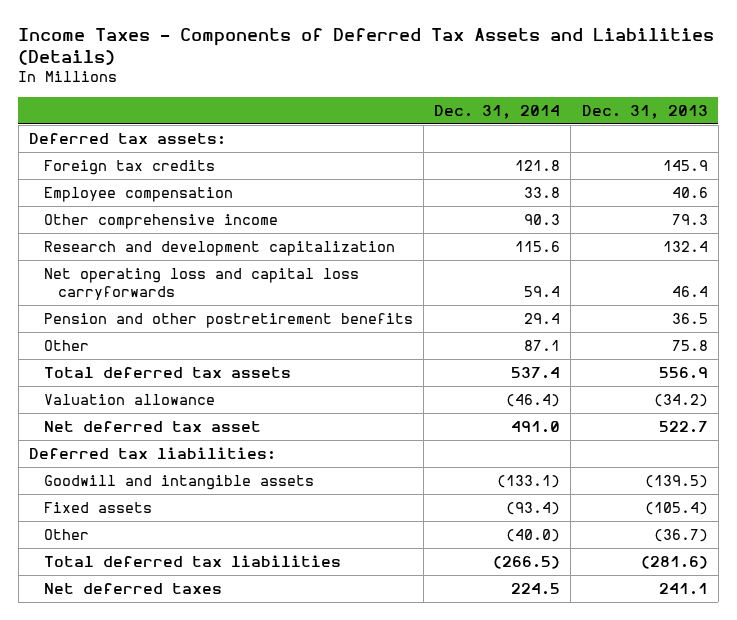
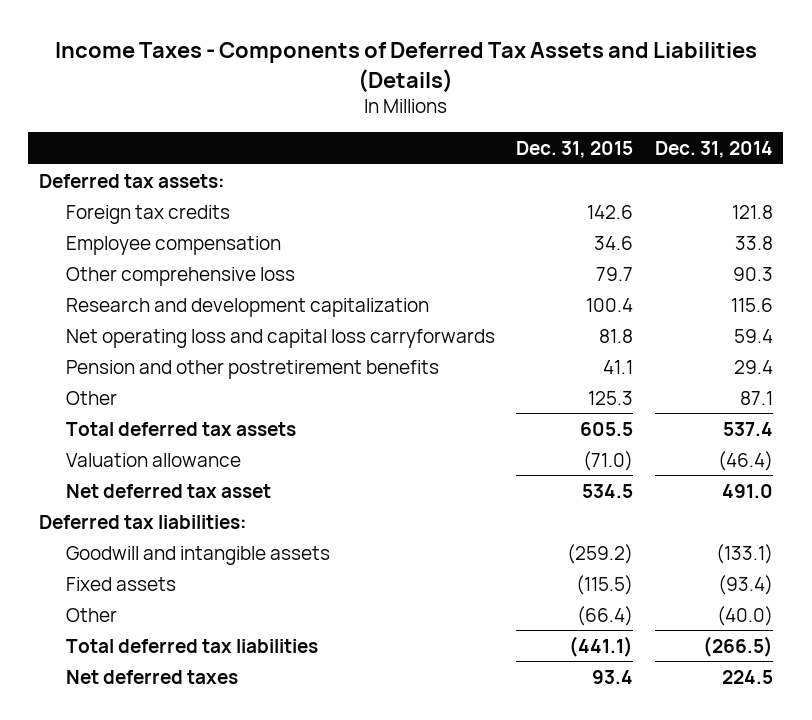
[581,104,708,119] Dec. 31, 2013 -> none
none -> [516,140,634,158] Dec. 31, 2015
[43,213,278,229] Other comprehensive income -> [65,266,295,286] Other comprehensive loss

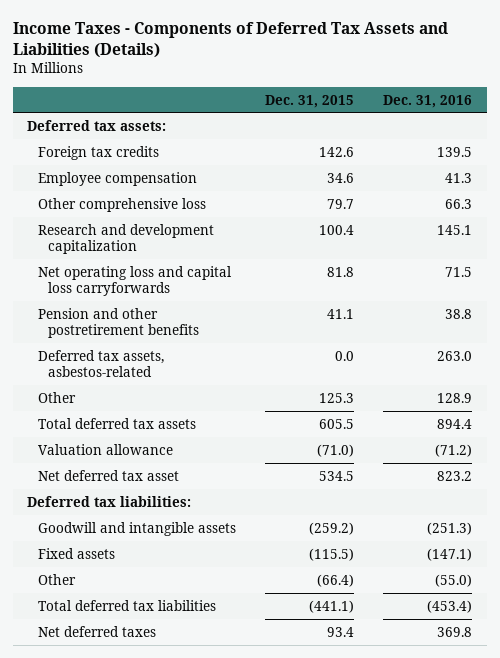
[654,140,773,158] Dec. 31, 2014 -> none
none -> [383,94,473,108] Dec. 31, 2016
none -> [37,349,164,377] Deferred tax assets, asbestos-related

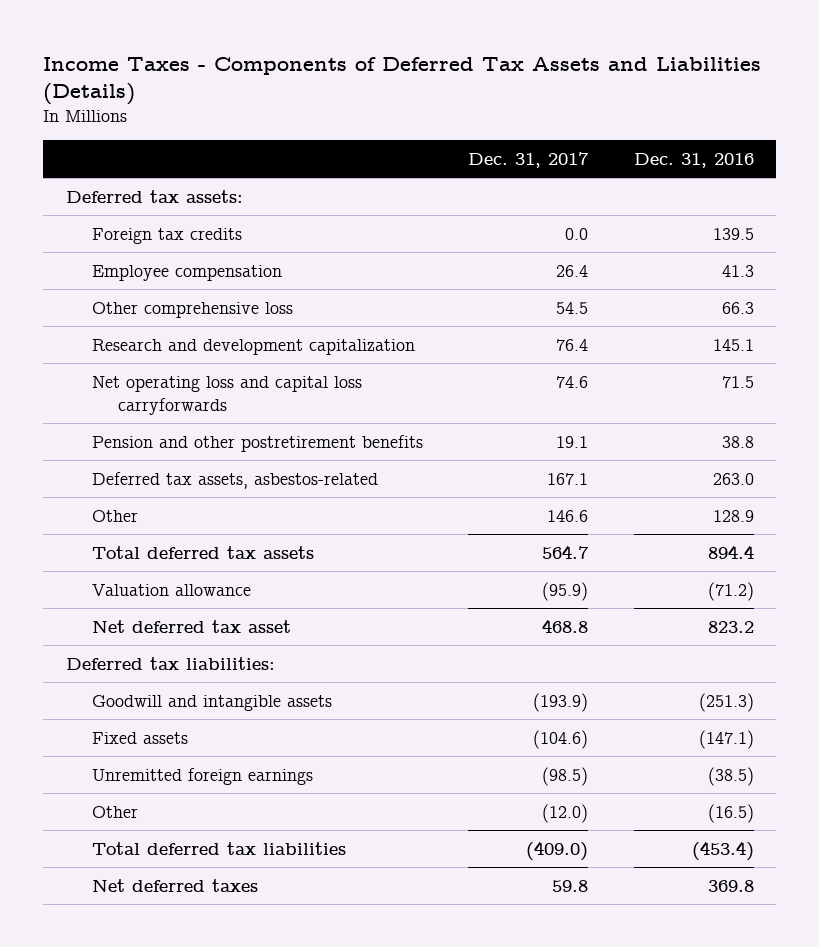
[265,94,355,108] Dec. 31, 2015 -> none
none -> [468,151,590,168] Dec. 31, 2017
none -> [91,767,313,785] Unremitted foreign earnings
[435,573,473,587] (55.0) -> [707,803,754,823] (16.5)

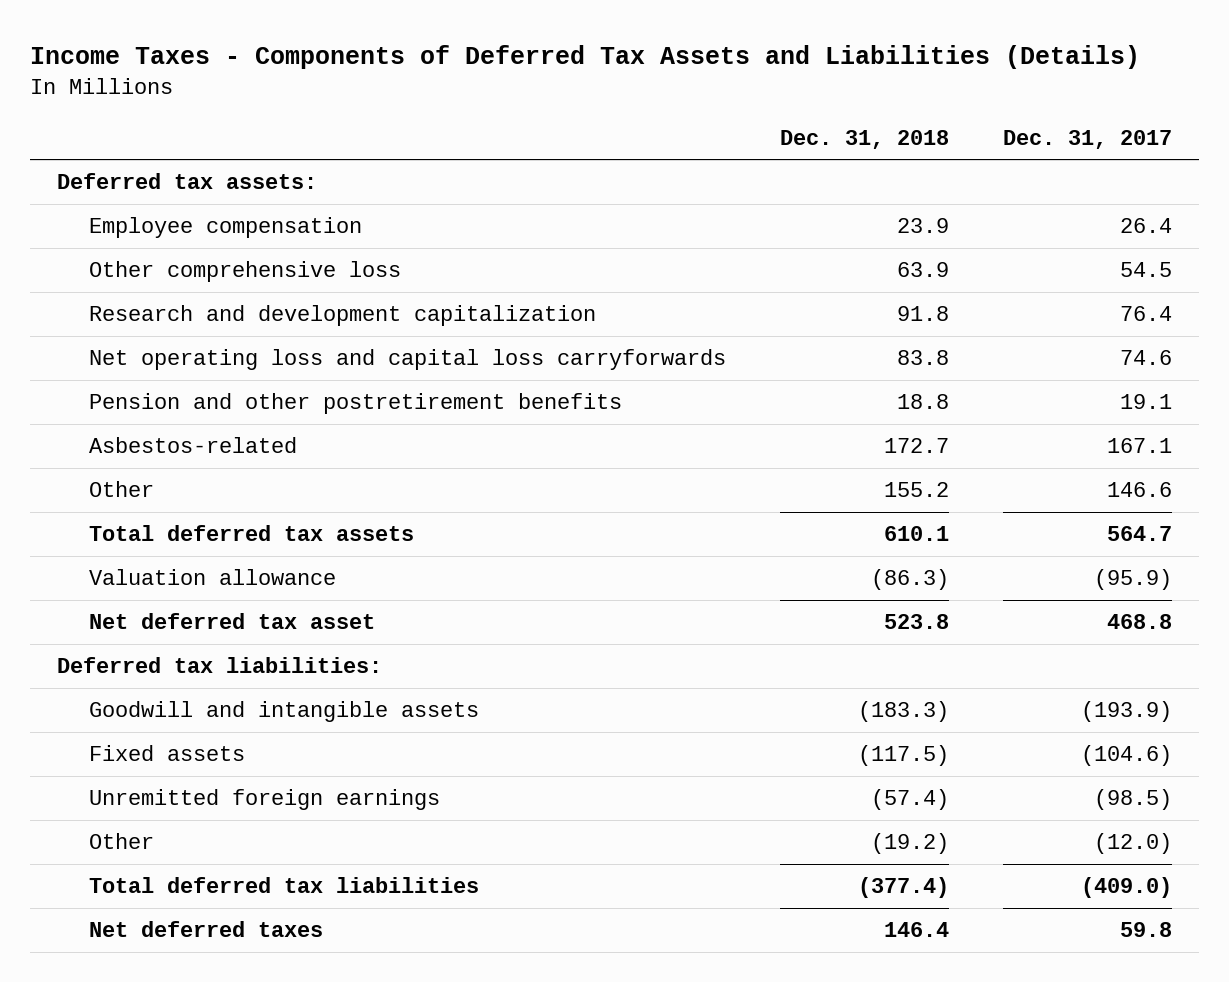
[633,152,754,168] Dec. 31, 2016 -> none
none -> [779,129,949,149] Dec. 31, 2018
[91,227,242,244] Foreign tax credits -> none
[91,471,378,489] Deferred tax assets, asbestos-related -> [88,437,297,454] Asbestos-related

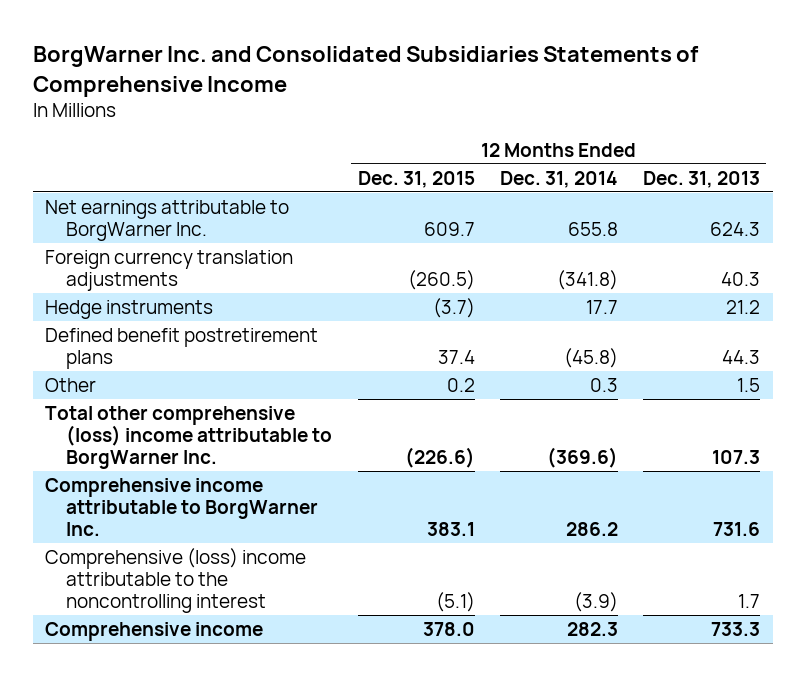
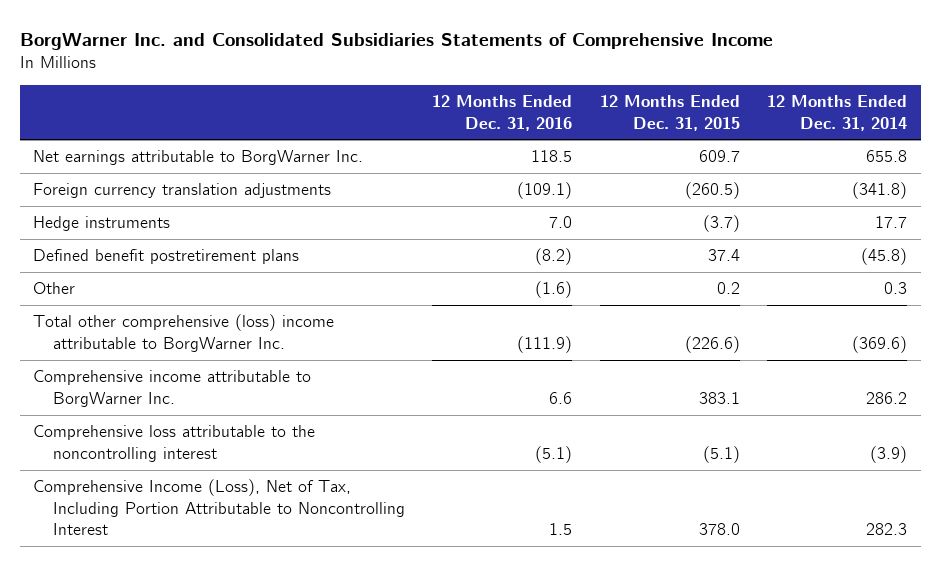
[643,170,761,188] Dec. 31, 2013 -> none
none -> [432,95,573,131] 12 Months Ended Dec. 31, 2016
[45,547,307,614] Comprehensive (loss) income attributable to the noncontrolling interest -> [33,425,316,462] Comprehensive loss attributable to the noncontrolling interest
[45,621,264,641] Comprehensive income -> [33,479,405,536] Comprehensive Income (Loss), Net of Tax, Including Portion Attributable to Noncontrolling Interest

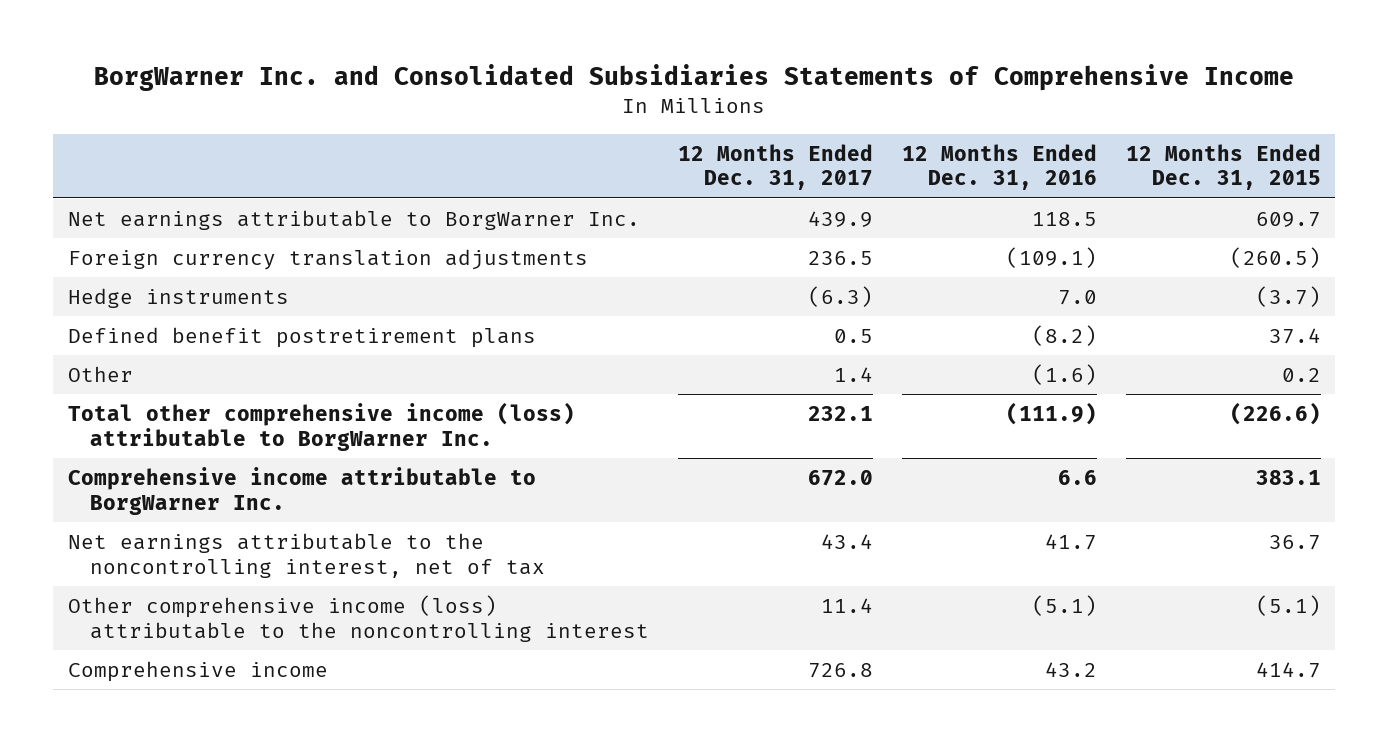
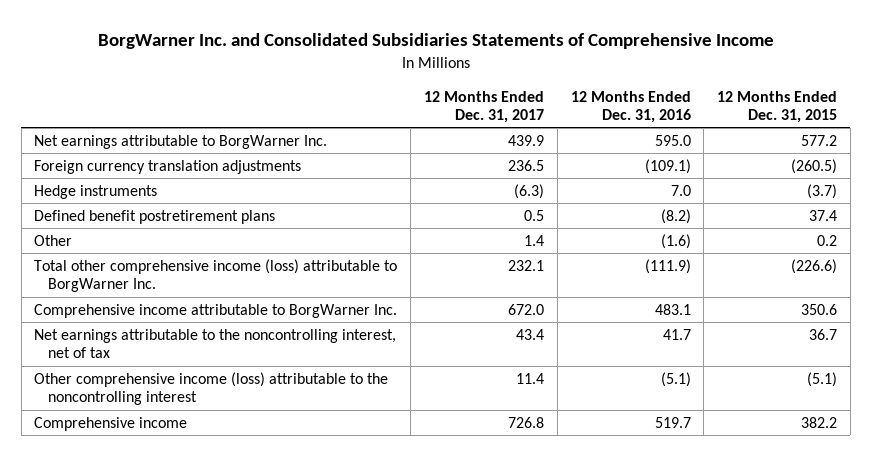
[1031,211,1097,226] 118.5 -> [654,134,691,146] 595.0
[1255,211,1321,227] 609.7 -> [801,134,838,146] 577.2
[1057,469,1097,485] 6.6 -> [654,303,691,315] 483.1
[1255,469,1321,485] 383.1 -> [801,303,838,315] 350.6
[1044,661,1097,677] 43.2 -> [654,416,691,428] 519.7
[1255,661,1321,678] 414.7 -> [801,416,838,428] 382.2

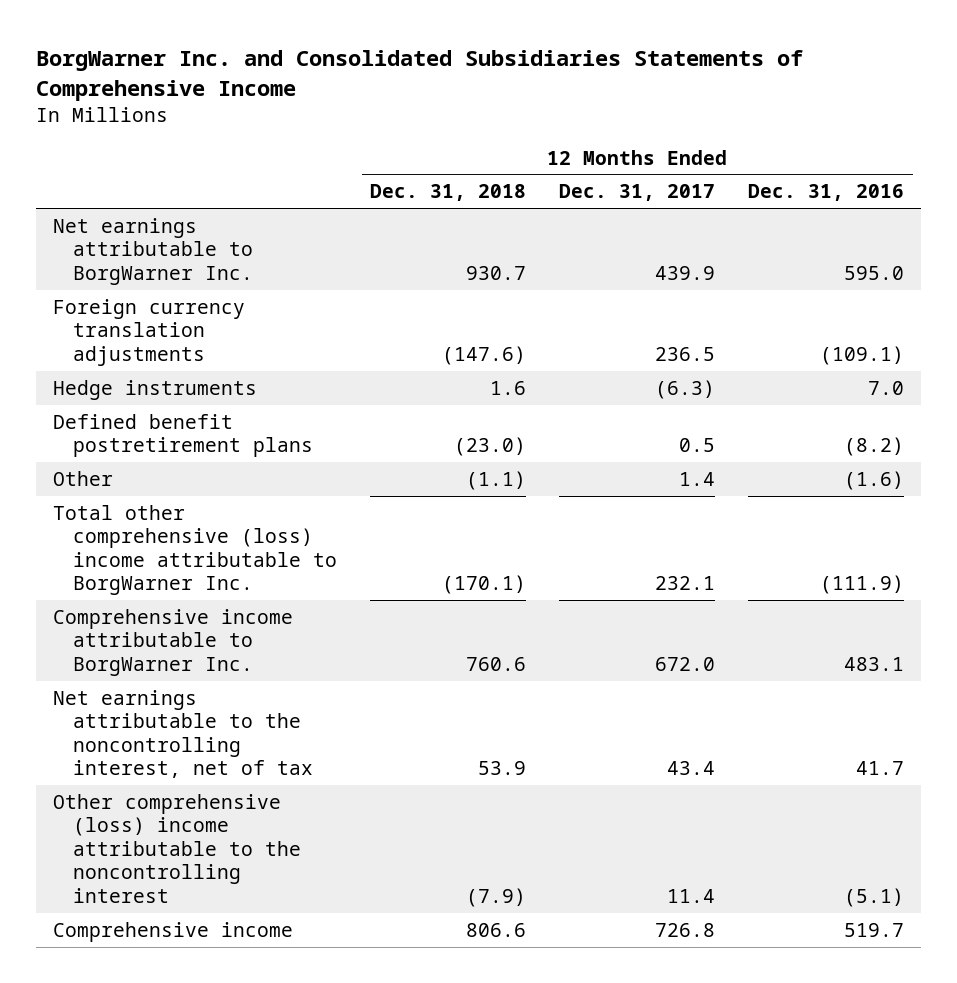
[717,90,838,124] 12 Months Ended Dec. 31, 2015 -> none
none -> [369,184,526,202] Dec. 31, 2018
[34,258,398,293] Total other comprehensive income (loss) attributable to BorgWarner Inc. -> [52,504,337,596] Total other comprehensive (loss) income attributable to BorgWarner Inc.
[34,371,389,406] Other comprehensive income (loss) attributable to the noncontrolling interest -> [52,793,301,903] Other comprehensive (loss) income attributable to the noncontrolling interest

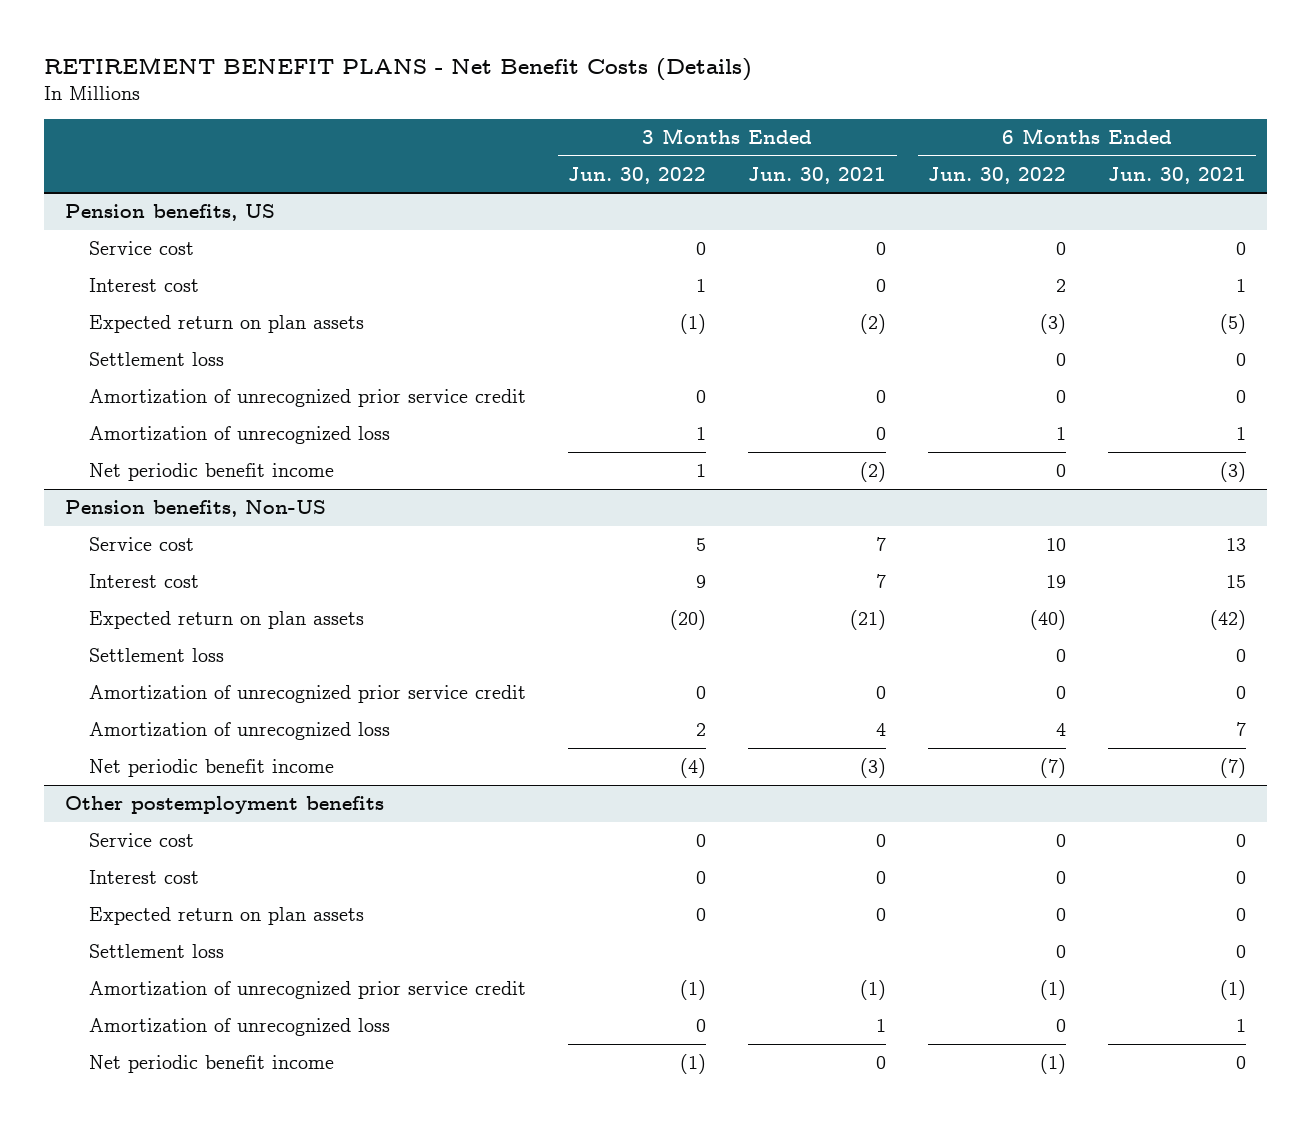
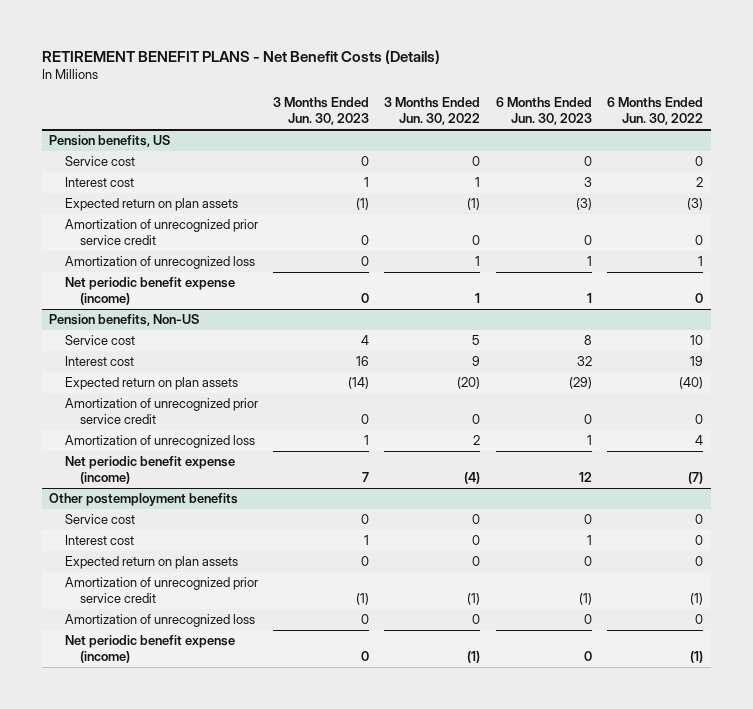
[748,166,887,184] Jun. 30, 2021 -> none
[1107,166,1246,184] Jun. 30, 2021 -> none
none -> [272,97,369,126] 3 Months Ended Jun. 30, 2023
none -> [495,97,592,126] 6 Months Ended Jun. 30, 2023
[89,351,225,366] Settlement loss -> none
[89,462,335,481] Net periodic benefit income -> [64,277,235,306] Net periodic benefit expense (income)
[89,647,225,662] Settlement loss -> none
[89,758,335,777] Net periodic benefit income -> [64,456,235,485] Net periodic benefit expense (income)
[89,943,225,958] Settlement loss -> none
[89,1054,335,1073] Net periodic benefit income -> [64,635,235,664] Net periodic benefit expense (income)

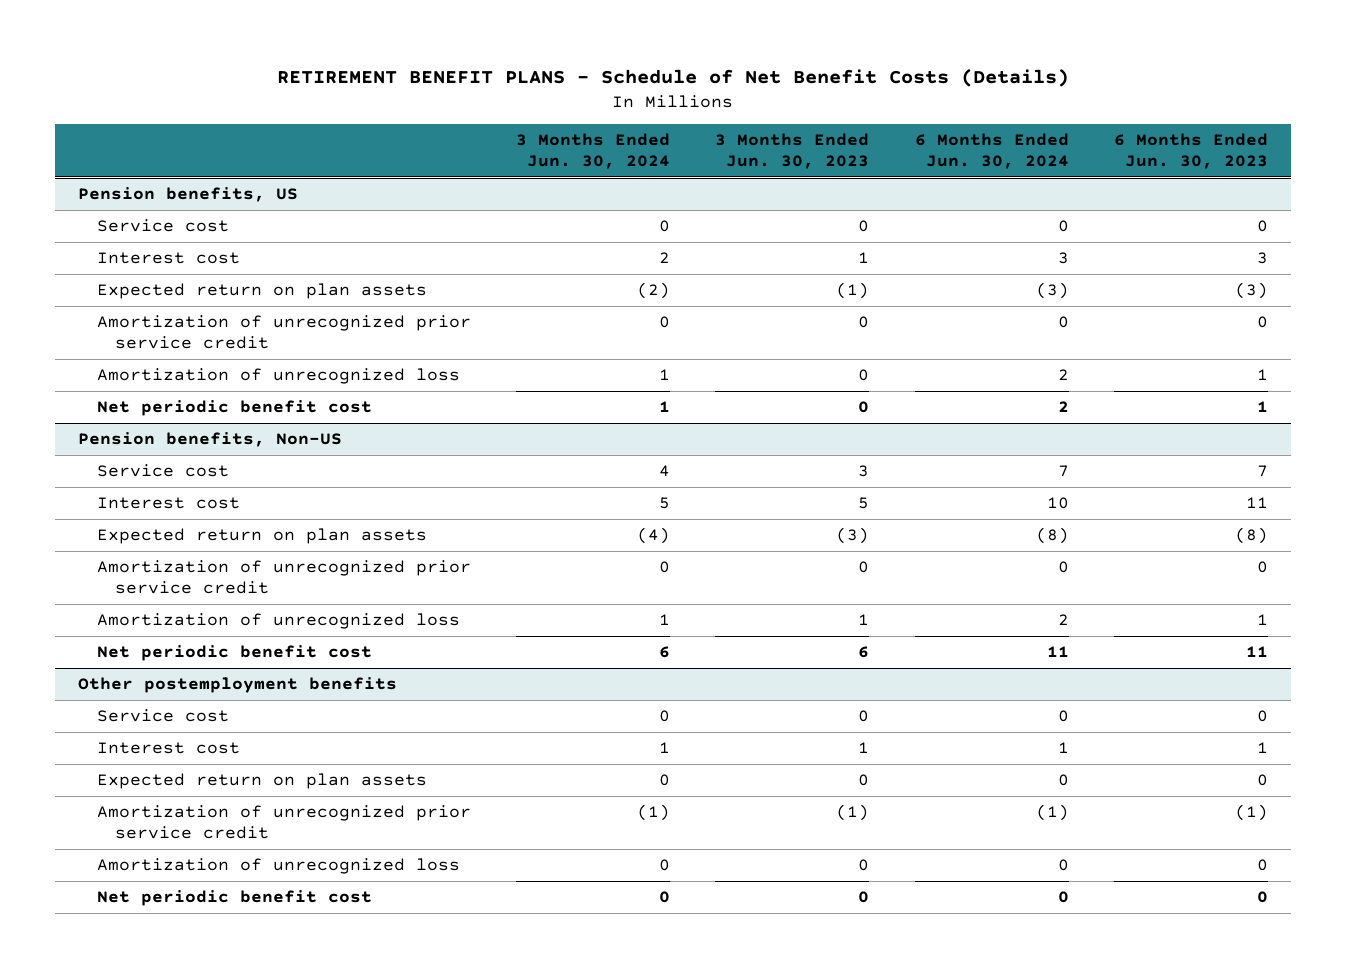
[41,49,440,64] RETIREMENT BENEFIT PLANS - Net Benefit Costs (Details) -> [276,68,1069,87] RETIREMENT BENEFIT PLANS - Schedule of Net Benefit Costs (Details)
[384,97,481,126] 3 Months Ended Jun. 30, 2022 -> none
[607,97,704,126] 6 Months Ended Jun. 30, 2022 -> none
none -> [515,133,670,170] 3 Months Ended Jun. 30, 2024
none -> [914,133,1069,170] 6 Months Ended Jun. 30, 2024
[64,277,235,306] Net periodic benefit expense (income) -> [96,400,372,417] Net periodic benefit cost
[360,335,369,346] 4 -> [858,465,870,478] 3
[583,335,592,346] 8 -> [1257,465,1269,478] 7
[355,356,369,367] 16 -> [858,497,870,510] 5
[576,356,592,367] 32 -> [1246,497,1269,509] 11
[347,377,369,390] (14) -> [836,527,870,545] (3)
[568,377,592,390] (29) -> [1235,527,1269,545] (8)
[64,456,235,485] Net periodic benefit expense (income) -> [96,645,372,662] Net periodic benefit cost
[361,472,369,483] 7 -> [858,646,870,659] 6
[578,472,592,483] 12 -> [1246,646,1269,658] 11
[64,635,235,664] Net periodic benefit expense (income) -> [96,890,372,907] Net periodic benefit cost

